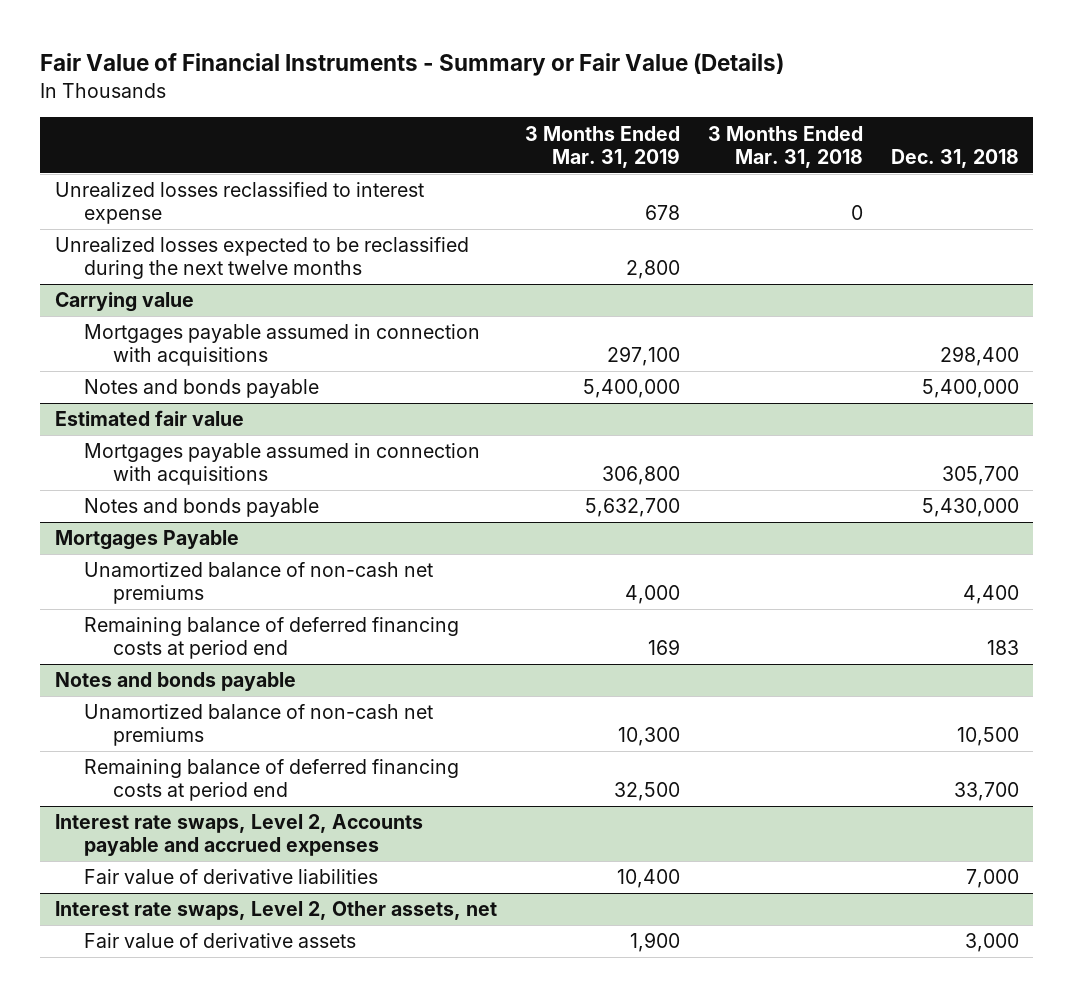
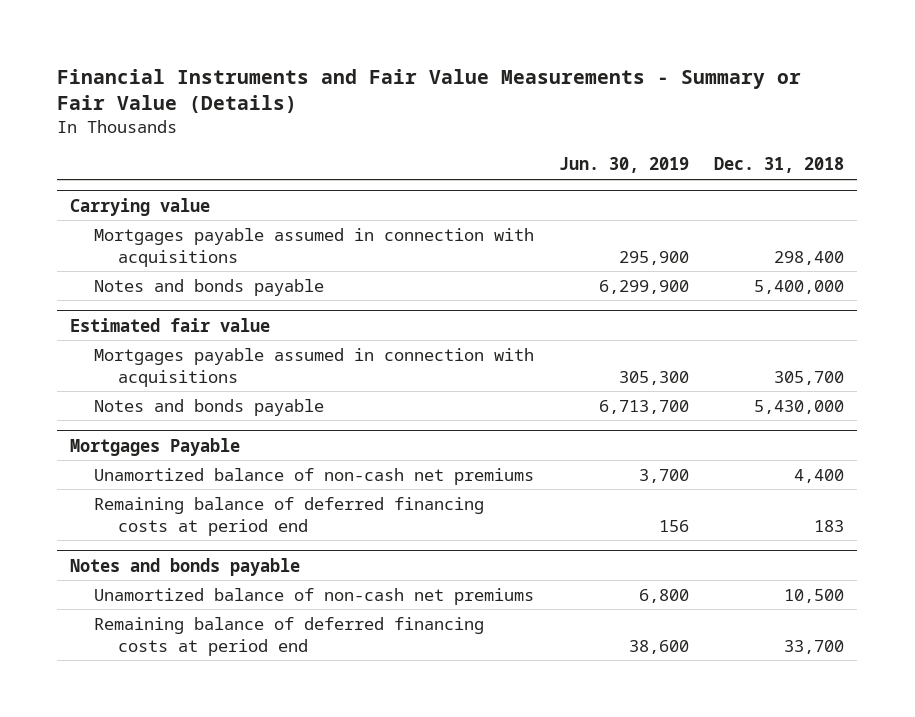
[40,53,785,77] Fair Value of Financial Instruments - Summary or Fair Value (Details) -> [57,68,802,113] Financial Instruments and Fair Value Measurements - Summary or Fair Value (Details)
[524,125,680,168] 3 Months Ended Mar. 31, 2019 -> none
[708,125,864,168] 3 Months Ended Mar. 31, 2018 -> none
none -> [559,157,690,174] Jun. 30, 2019
[54,182,424,225] Unrealized losses reclassified to interest expense -> none
[54,237,469,280] Unrealized losses expected to be reclassified during the next twelve months -> none
[54,814,423,857] Interest rate swaps, Level 2, Accounts payable and accrued expenses -> none
[83,869,378,885] Fair value of derivative liabilities -> none
[54,901,497,921] Interest rate swaps, Level 2, Other assets, net -> none
[83,933,356,949] Fair value of derivative assets -> none

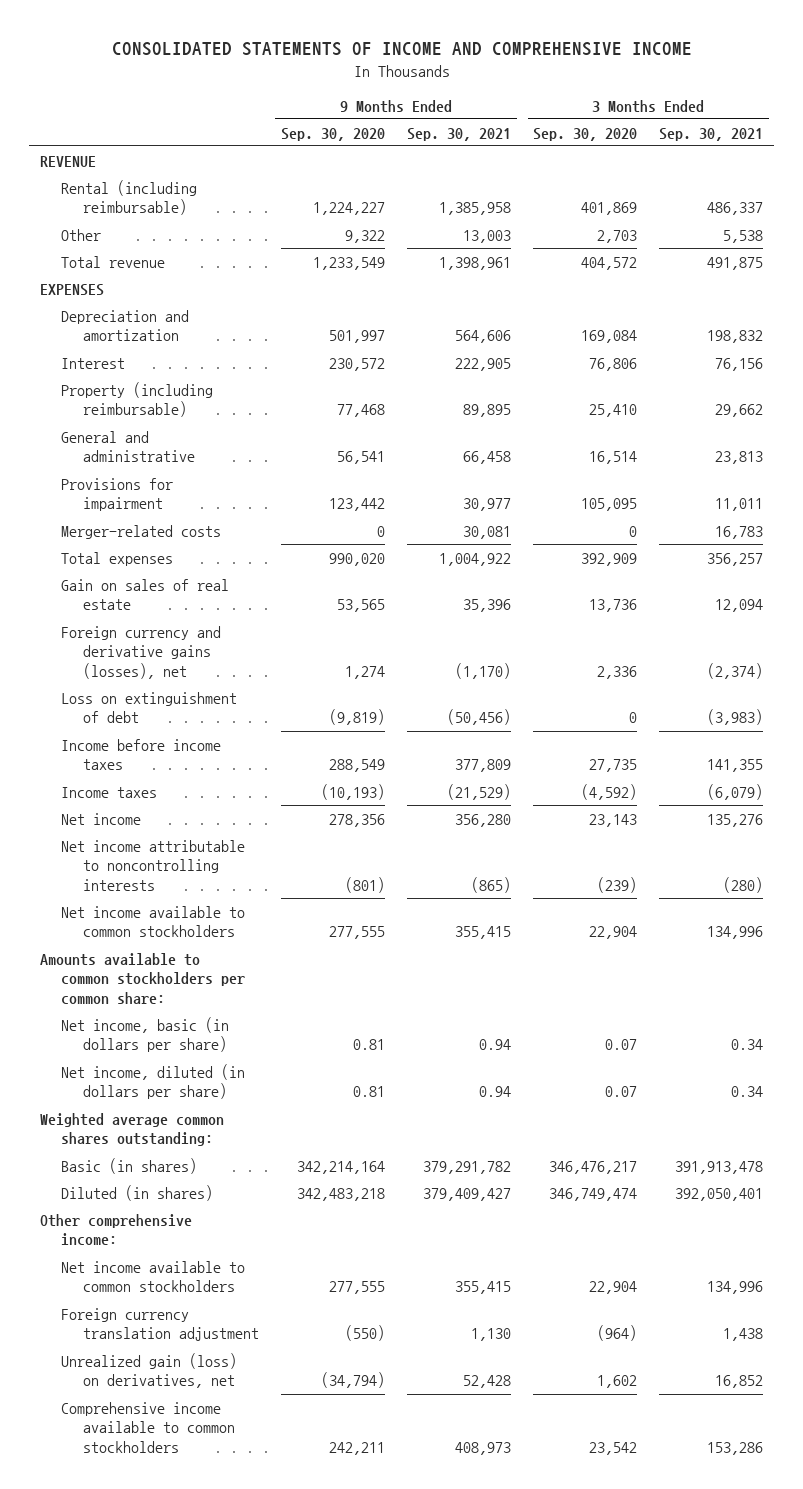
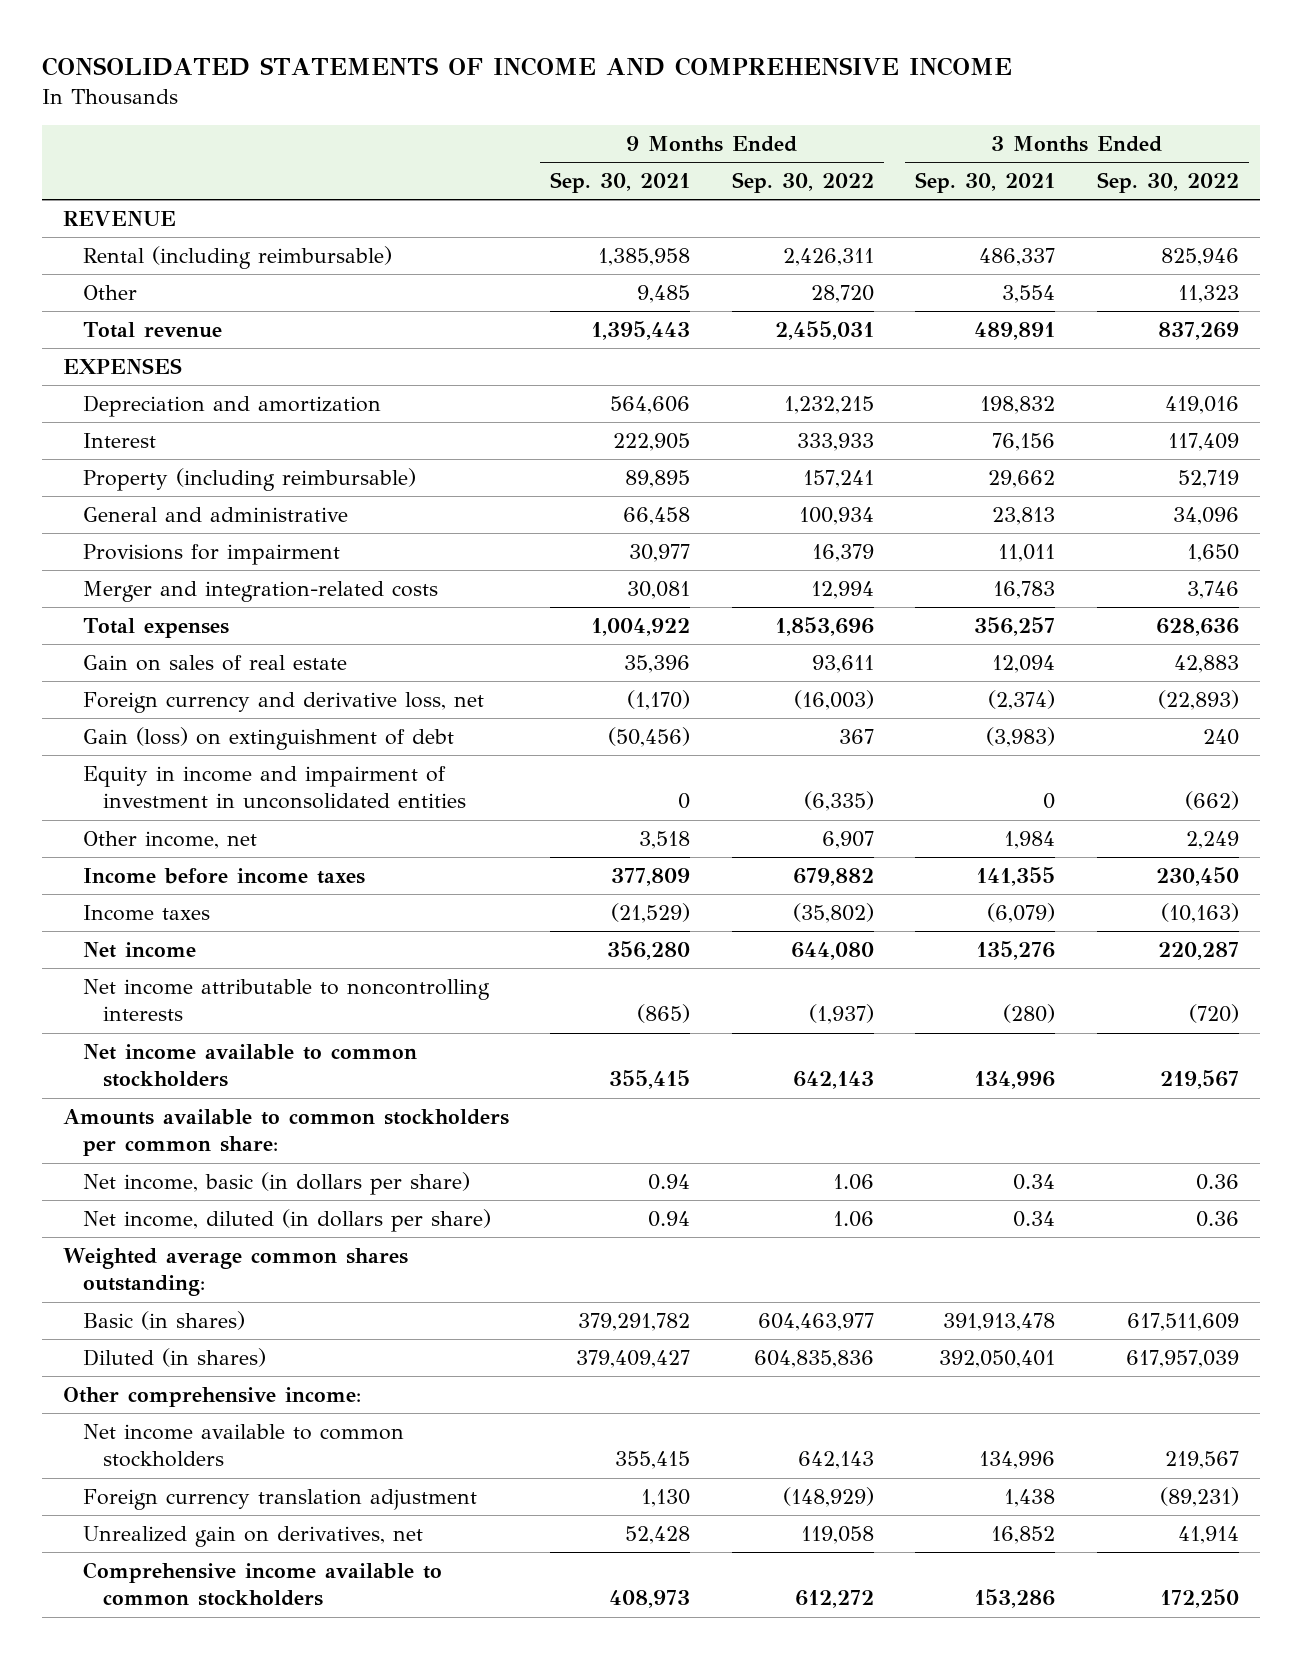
[280,127,385,141] Sep. 30, 2020 -> none
[533,127,638,141] Sep. 30, 2020 -> none
none -> [731,172,874,194] Sep. 30, 2022
none -> [1096,172,1239,194] Sep. 30, 2022
[462,229,511,243] 13,003 -> [637,284,691,303] 9,485
[723,229,764,243] 5,538 -> [1002,284,1056,303] 3,554
[438,256,511,270] 1,398,961 -> [591,320,691,340] 1,395,443
[707,256,764,270] 491,875 -> [974,321,1056,340] 489,891
[61,524,222,539] Merger-related costs -> [82,580,438,602] Merger and integration-related costs
[61,625,222,679] Foreign currency and derivative gains (losses), net -> [82,691,484,713] Foreign currency and derivative loss, net
[61,691,238,724] Loss on extinguishment of debt -> [82,726,454,750] Gain (loss) on extinguishment of debt
none -> [82,765,467,810] Equity in income and impairment of investment in unconsolidated entities
none -> [82,830,257,849] Other income, net
[61,1352,238,1389] Unrealized gain (loss) on derivatives, net -> [82,1525,423,1547] Unrealized gain on derivatives, net

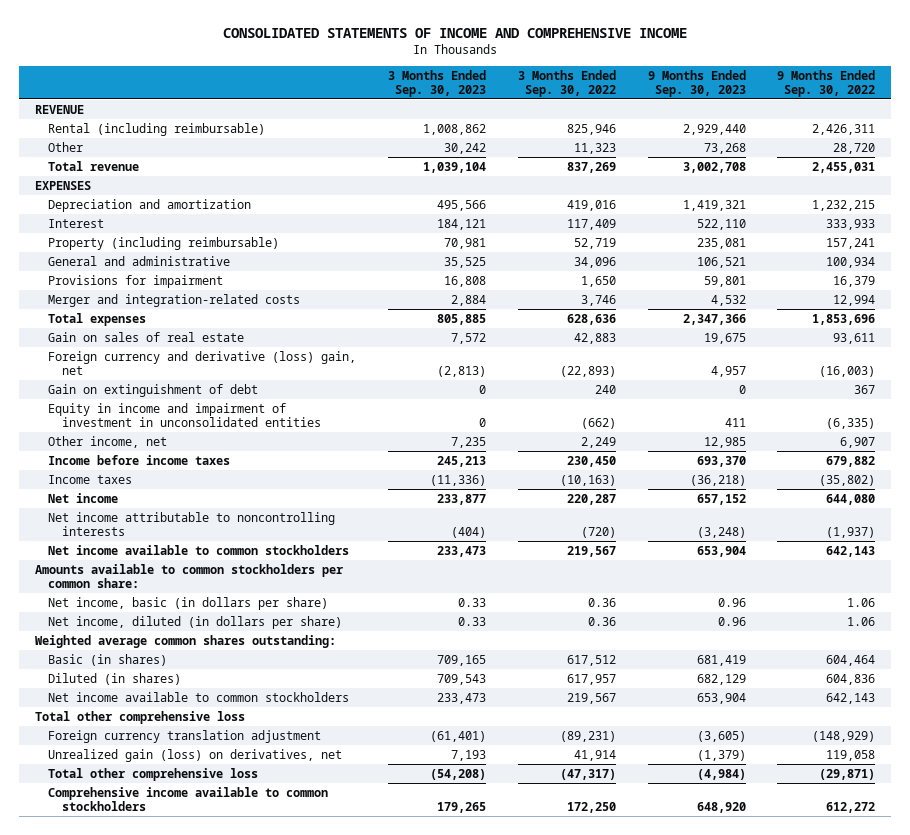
[550,172,691,194] Sep. 30, 2021 -> none
[915,172,1056,194] Sep. 30, 2021 -> none
none -> [388,69,487,97] 3 Months Ended Sep. 30, 2023
none -> [647,69,746,97] 9 Months Ended Sep. 30, 2023
[82,691,484,713] Foreign currency and derivative loss, net -> [48,350,357,375] Foreign currency and derivative (loss) gain, net
[82,726,454,750] Gain (loss) on extinguishment of debt -> [48,383,259,397] Gain on extinguishment of debt
[62,1386,361,1407] Other comprehensive income: -> none
[757,1312,874,1331] 604,463,977 -> [826,654,876,666] 604,464
[1126,1312,1239,1331] 617,511,609 -> [566,654,616,666] 617,512
[753,1349,874,1368] 604,835,836 -> [826,673,876,685] 604,836
[1125,1349,1239,1368] 617,957,039 -> [566,673,616,685] 617,957
none -> [34,710,245,724] Total other comprehensive loss
[82,1525,423,1547] Unrealized gain on derivatives, net -> [48,748,343,762] Unrealized gain (loss) on derivatives, net
none -> [48,767,259,781] Total other comprehensive loss

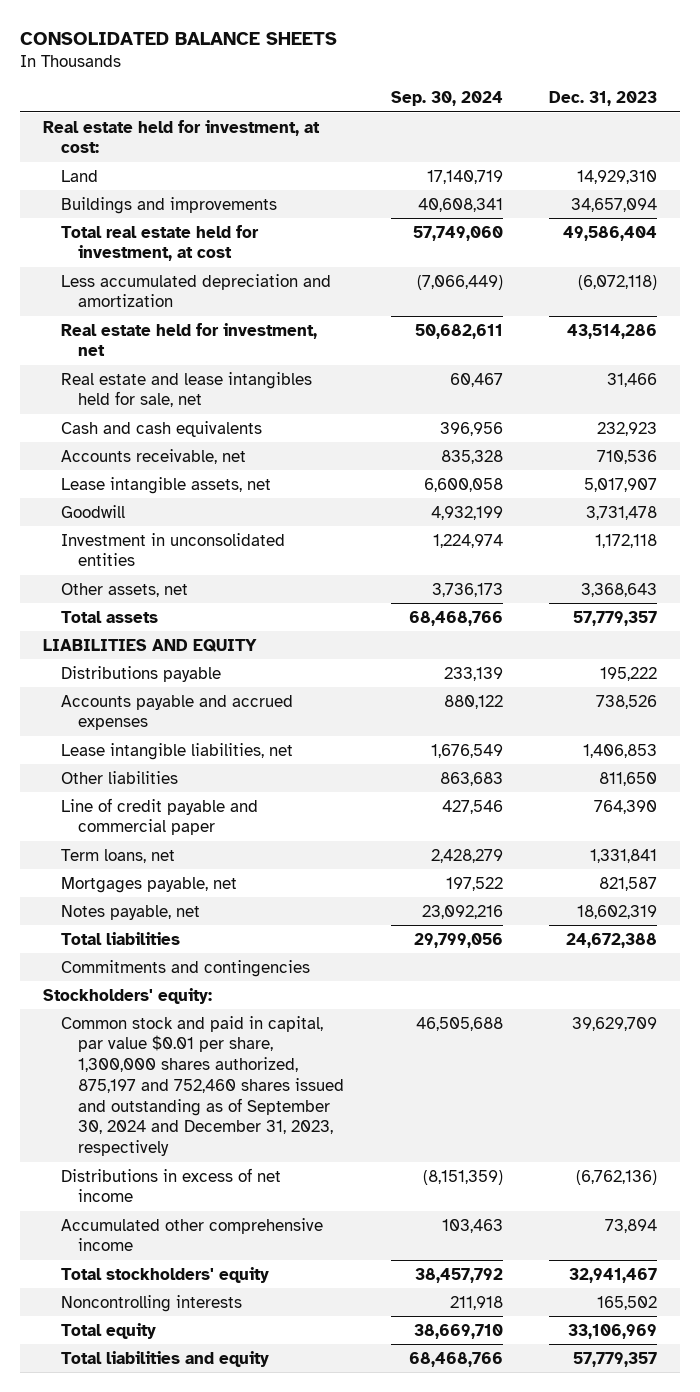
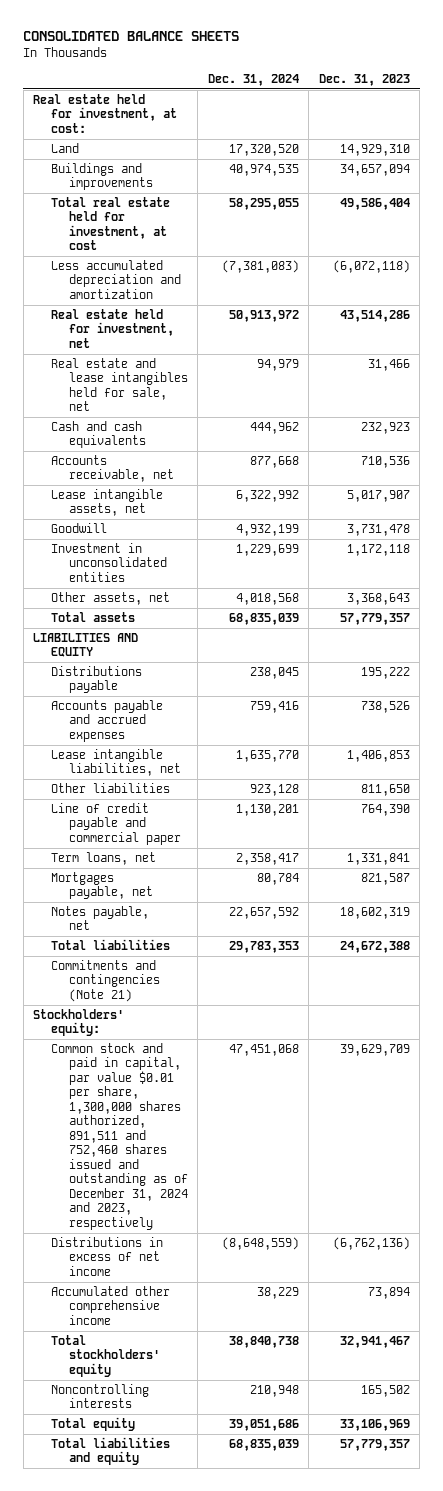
[390,90,503,106] Sep. 30, 2024 -> none
none -> [207,73,299,86] Dec. 31, 2024
[60,959,310,977] Commitments and contingencies -> [50,960,160,1002] Commitments and contingencies (Note 21)
[60,1015,345,1157] Common stock and paid in capital, par value $0.01 per share, 1,300,000 shares authorized, 875,197 and 752,460 shares issued and outstanding as of September 30, 2024 and December 31, 2023, respectively -> [50,1043,188,1230] Common stock and paid in capital, par value $0.01 per share, 1,300,000 shares authorized, 891,511 and 752,460 shares issued and outstanding as of December 31, 2024 and 2023, respectively

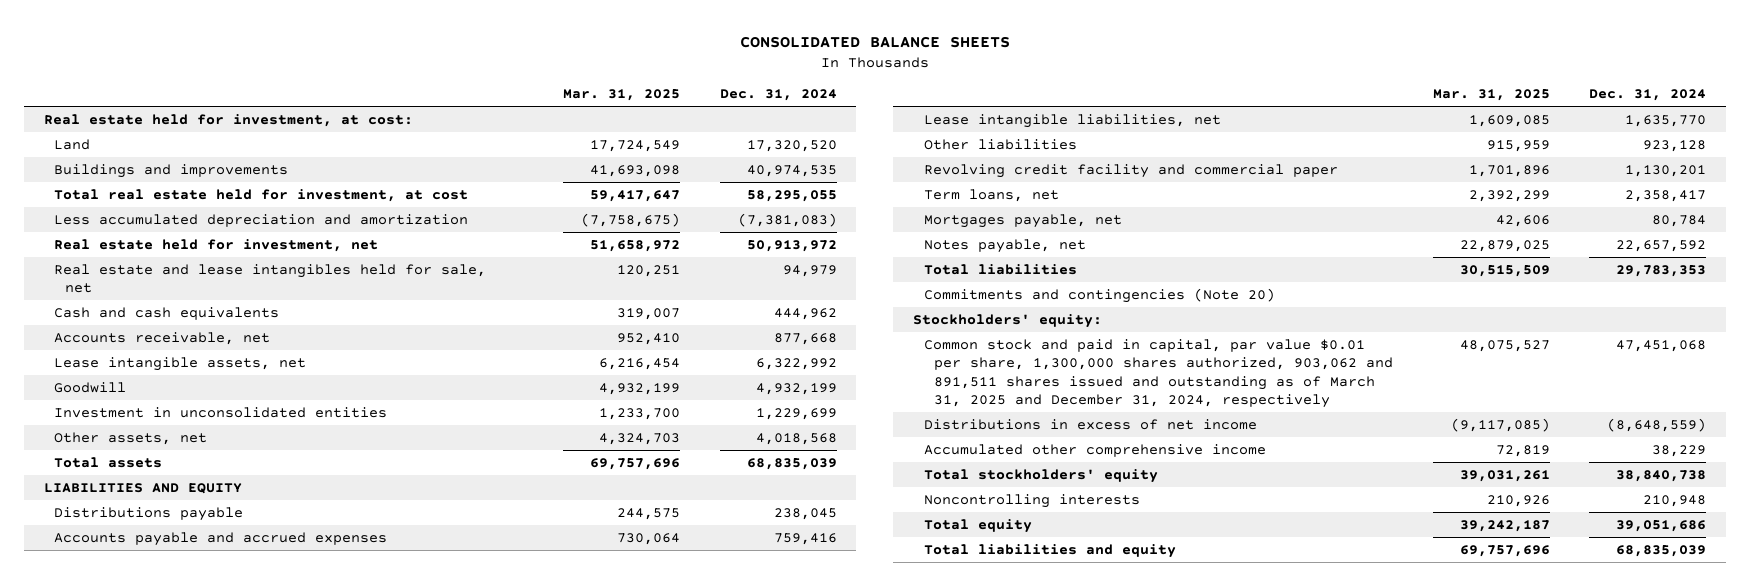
[318,73,410,86] Dec. 31, 2023 -> none
none -> [563,89,681,102] Mar. 31, 2025
[50,803,181,845] Line of credit payable and commercial paper -> [923,163,1338,178] Revolving credit facility and commercial paper
[50,960,160,1002] Commitments and contingencies (Note 21) -> [923,287,1275,303] Commitments and contingencies (Note 20)
[50,1043,188,1230] Common stock and paid in capital, par value $0.01 per share, 1,300,000 shares authorized, 891,511 and 752,460 shares issued and outstanding as of December 31, 2024 and 2023, respectively -> [923,338,1394,409] Common stock and paid in capital, par value $0.01 per share, 1,300,000 shares authorized, 903,062 and 891,511 shares issued and outstanding as of March 31, 2025 and December 31, 2024, respectively

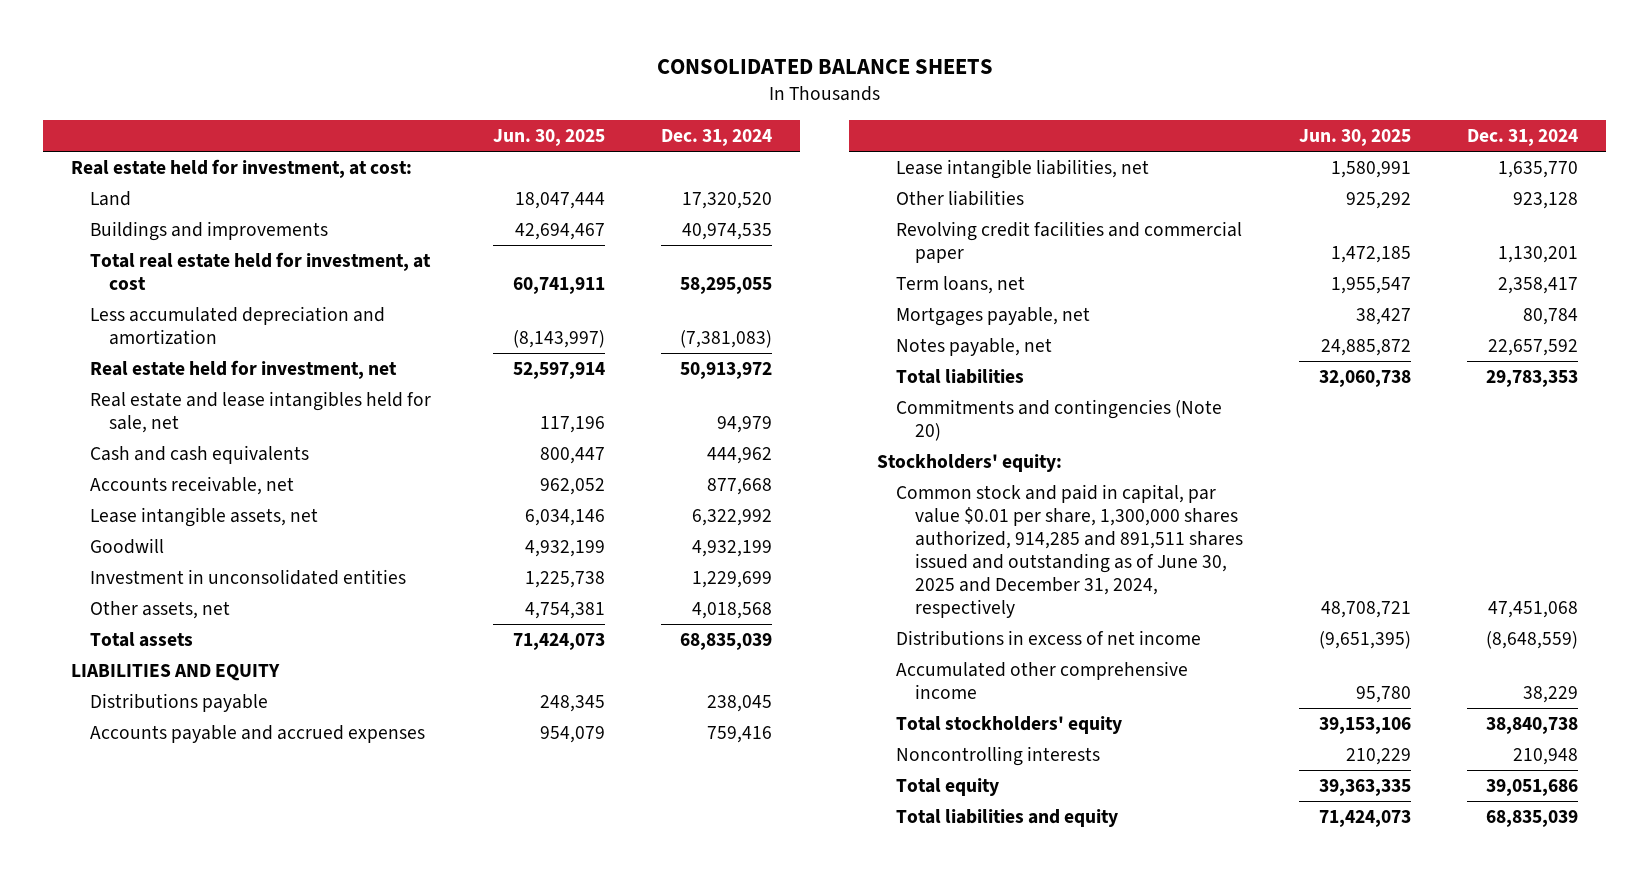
[563,89,681,102] Mar. 31, 2025 -> none
none -> [492,129,605,147] Jun. 30, 2025
[923,163,1338,178] Revolving credit facility and commercial paper -> [896,221,1243,264] Revolving credit facilities and commercial paper
[923,338,1394,409] Common stock and paid in capital, par value $0.01 per share, 1,300,000 shares authorized, 903,062 and 891,511 shares issued and outstanding as of March 31, 2025 and December 31, 2024, respectively -> [896,484,1243,619] Common stock and paid in capital, par value $0.01 per share, 1,300,000 shares authorized, 914,285 and 891,511 shares issued and outstanding as of June 30, 2025 and December 31, 2024, respectively

